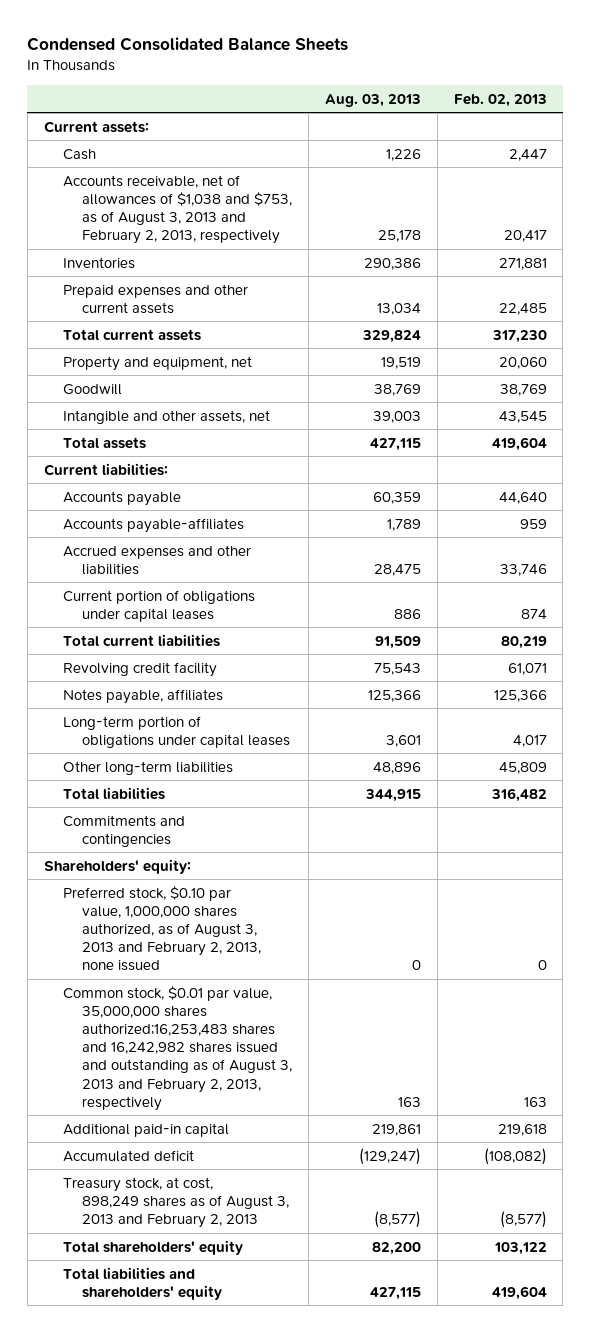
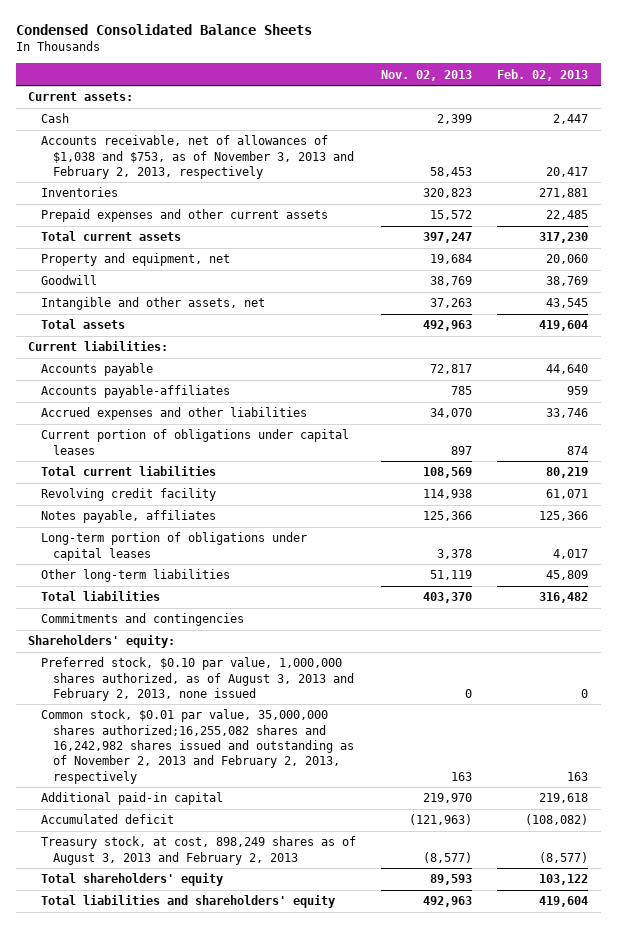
[324,93,421,107] Aug. 03, 2013 -> none
none -> [380,69,472,81] Nov. 02, 2013
[63,174,293,245] Accounts receivable, net of allowances of $1,038 and $753, as of August 3, 2013 and February 2, 2013, respectively -> [40,135,354,180] Accounts receivable, net of allowances of $1,038 and $753, as of November 3, 2013 and February 2, 2013, respectively
[63,985,293,1111] Common stock, $0.01 par value, 35,000,000 shares authorized;16,253,483 shares and 16,242,982 shares issued and outstanding as of August 3, 2013 and February 2, 2013, respectively -> [40,709,354,784] Common stock, $0.01 par value, 35,000,000 shares authorized;16,255,082 shares and 16,242,982 shares issued and outstanding as of November 2, 2013 and February 2, 2013, respectively

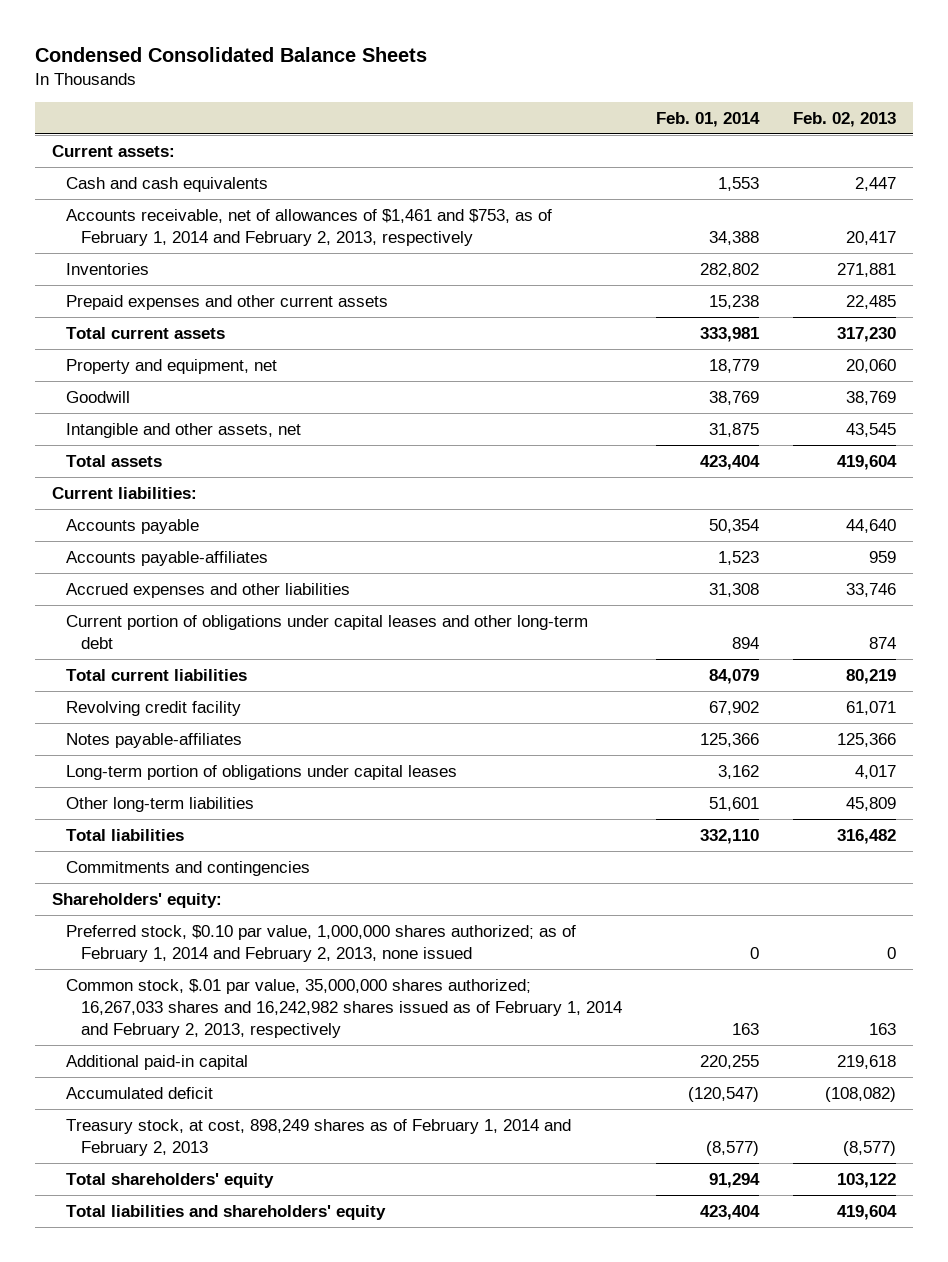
[380,69,472,81] Nov. 02, 2013 -> none
none -> [656,111,761,127] Feb. 01, 2014
[40,113,69,124] Cash -> [66,176,269,192] Cash and cash equivalents
[40,135,354,180] Accounts receivable, net of allowances of $1,038 and $753, as of November 3, 2013 and February 2, 2013, respectively -> [66,208,553,246] Accounts receivable, net of allowances of $1,461 and $753, as of February 1, 2014 and February 2, 2013, respectively
[40,429,349,455] Current portion of obligations under capital leases -> [66,614,589,649] Current portion of obligations under capital leases and other long-term debt
[40,510,216,524] Notes payable, affiliates -> [66,732,243,748] Notes payable-affiliates
[40,657,354,702] Preferred stock, $0.10 par value, 1,000,000 shares authorized, as of August 3, 2013 and February 2, 2013, none issued -> [66,924,577,962] Preferred stock, $0.10 par value, 1,000,000 shares authorized; as of February 1, 2014 and February 2, 2013, none issued
[40,709,354,784] Common stock, $0.01 par value, 35,000,000 shares authorized;16,255,082 shares and 16,242,982 shares issued and outstanding as of November 2, 2013 and February 2, 2013, respectively -> [66,978,622,1039] Common stock, $.01 par value, 35,000,000 shares authorized; 16,267,033 shares and 16,242,982 shares issued as of February 1, 2014 and February 2, 2013, respectively
[40,836,356,865] Treasury stock, at cost, 898,249 shares as of August 3, 2013 and February 2, 2013 -> [66,1118,572,1156] Treasury stock, at cost, 898,249 shares as of February 1, 2014 and February 2, 2013

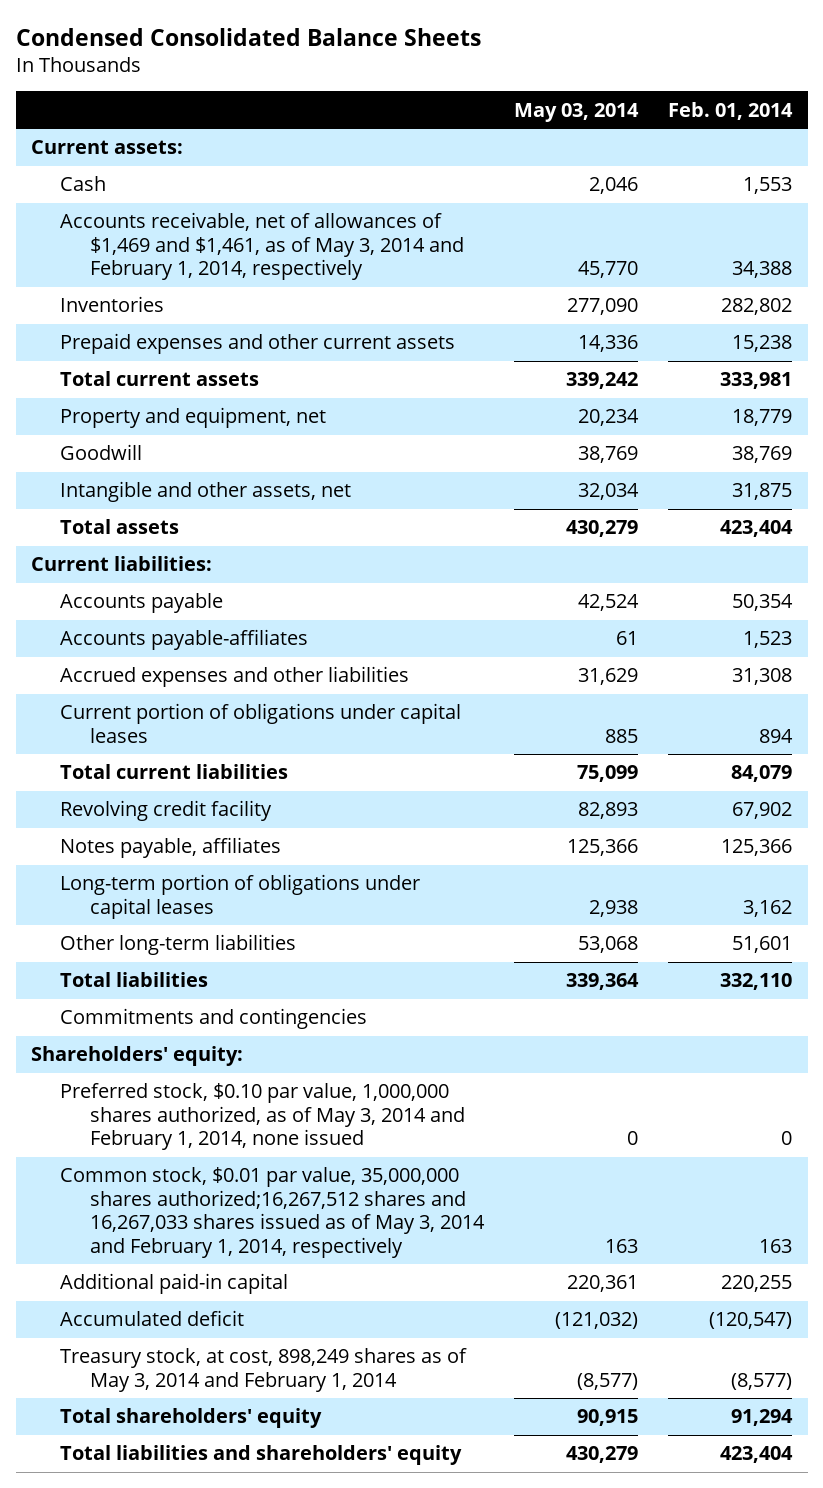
[793,111,897,127] Feb. 02, 2013 -> none
none -> [514,102,640,122] May 03, 2014
[66,176,269,192] Cash and cash equivalents -> [60,176,107,192] Cash
[66,208,553,246] Accounts receivable, net of allowances of $1,461 and $753, as of February 1, 2014 and February 2, 2013, respectively -> [60,212,464,281] Accounts receivable, net of allowances of $1,469 and $1,461, as of May 3, 2014 and February 1, 2014, respectively
[66,614,589,649] Current portion of obligations under capital leases and other long-term debt -> [60,703,462,743] Current portion of obligations under capital leases
[66,732,243,748] Notes payable-affiliates -> [60,837,282,859] Notes payable, affiliates
[66,924,577,962] Preferred stock, $0.10 par value, 1,000,000 shares authorized; as of February 1, 2014 and February 2, 2013, none issued -> [60,1083,465,1151] Preferred stock, $0.10 par value, 1,000,000 shares authorized, as of May 3, 2014 and February 1, 2014, none issued
[66,978,622,1039] Common stock, $.01 par value, 35,000,000 shares authorized; 16,267,033 shares and 16,242,982 shares issued as of February 1, 2014 and February 2, 2013, respectively -> [60,1167,485,1258] Common stock, $0.01 par value, 35,000,000 shares authorized;16,267,512 shares and 16,267,033 shares issued as of May 3, 2014 and February 1, 2014, respectively
[66,1118,572,1156] Treasury stock, at cost, 898,249 shares as of February 1, 2014 and February 2, 2013 -> [60,1348,468,1392] Treasury stock, at cost, 898,249 shares as of May 3, 2014 and February 1, 2014

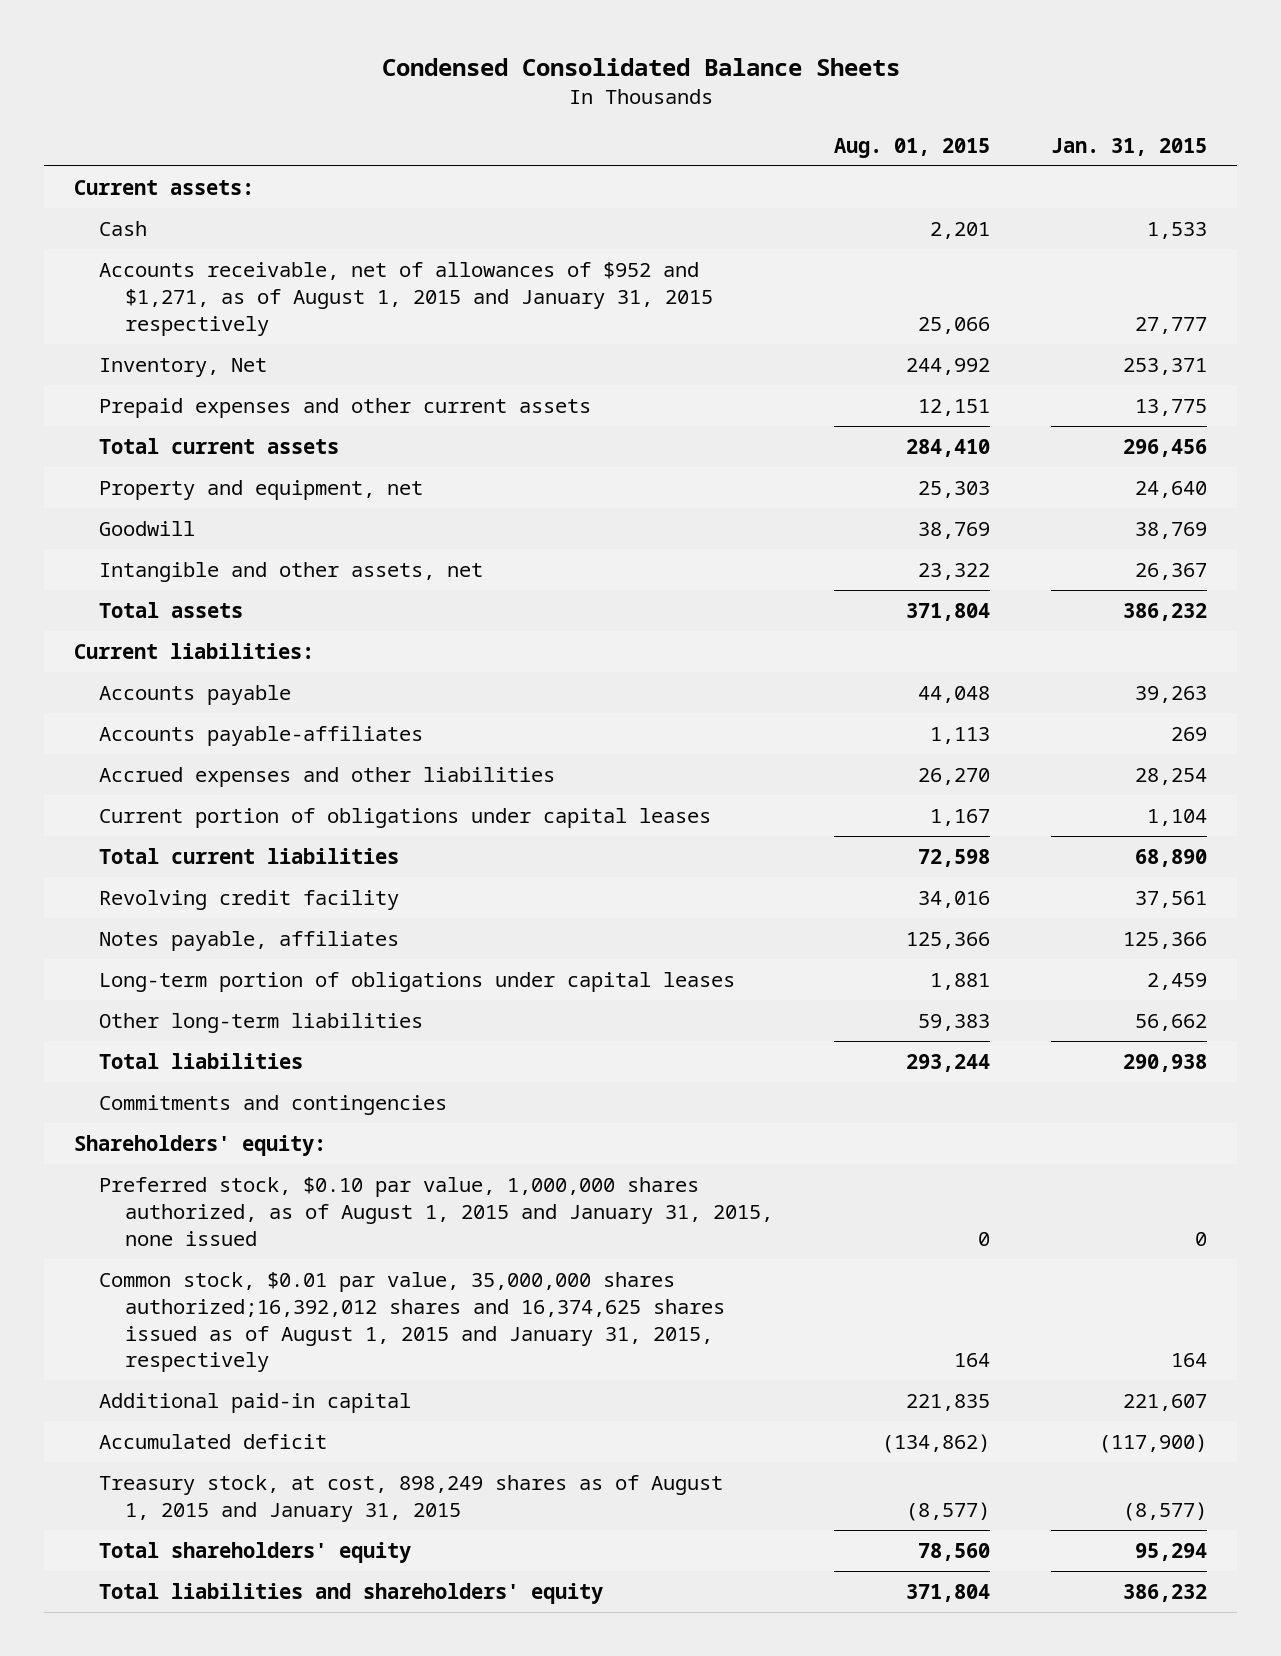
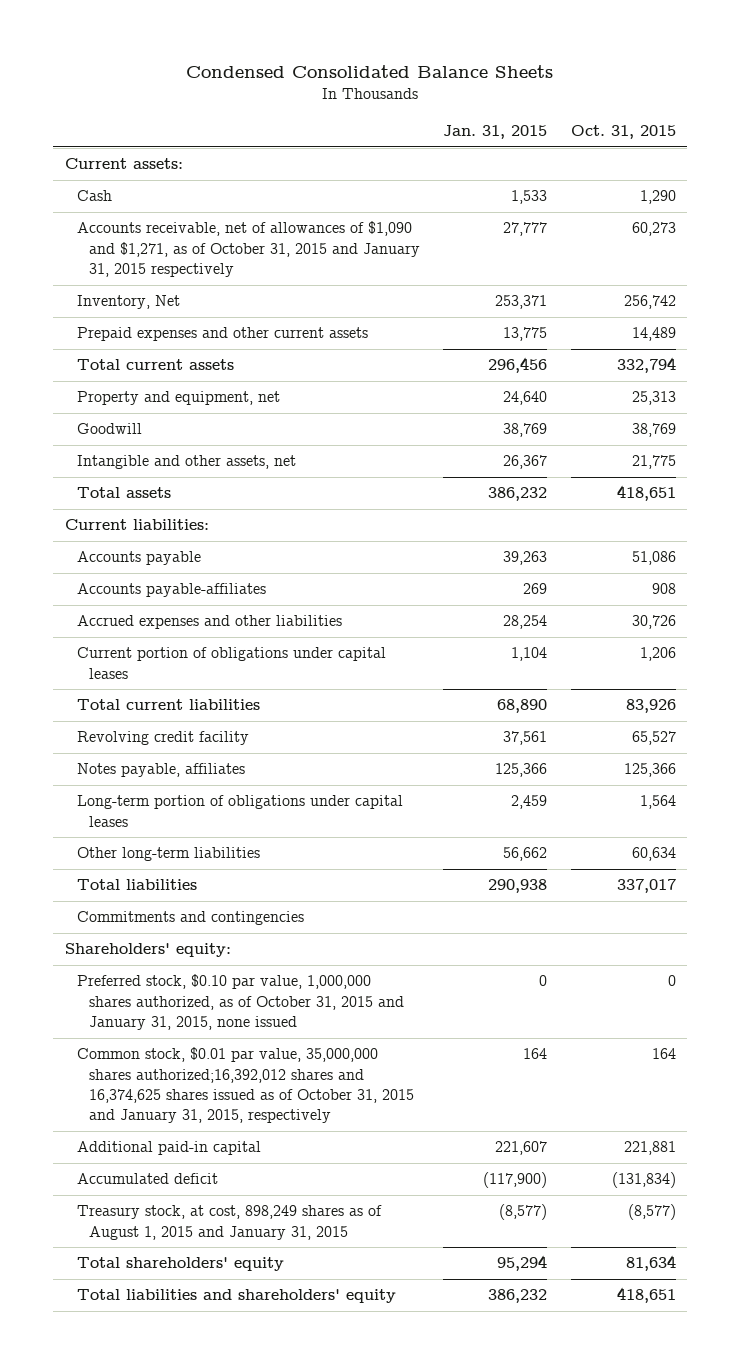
[833,137,990,158] Aug. 01, 2015 -> none
none -> [570,125,676,140] Oct. 31, 2015
[99,261,713,336] Accounts receivable, net of allowances of $952 and $1,271, as of August 1, 2015 and January 31, 2015 respectively -> [77,221,421,278] Accounts receivable, net of allowances of $1,090 and $1,271, as of October 31, 2015 and January 31, 2015 respectively
[99,1176,773,1246] Preferred stock, $0.10 par value, 1,000,000 shares authorized, as of August 1, 2015 and January 31, 2015, none issued -> [77,974,405,1031] Preferred stock, $0.10 par value, 1,000,000 shares authorized, as of October 31, 2015 and January 31, 2015, none issued
[99,1271,725,1373] Common stock, $0.01 par value, 35,000,000 shares authorized;16,392,012 shares and 16,374,625 shares issued as of August 1, 2015 and January 31, 2015, respectively -> [77,1047,415,1124] Common stock, $0.01 par value, 35,000,000 shares authorized;16,392,012 shares and 16,374,625 shares issued as of October 31, 2015 and January 31, 2015, respectively

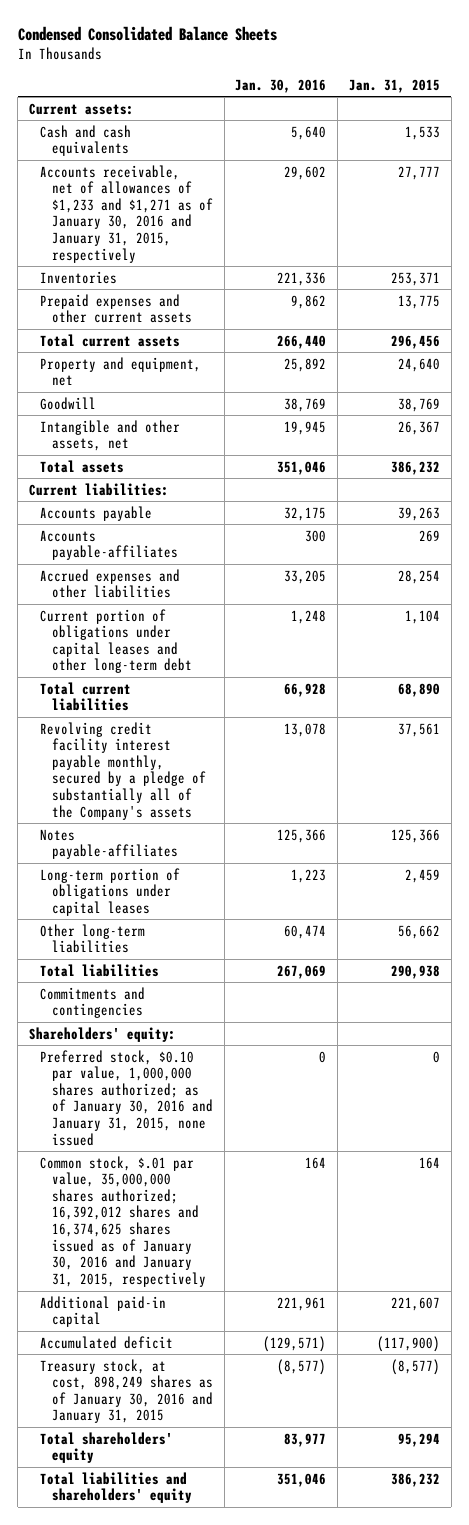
[570,125,676,140] Oct. 31, 2015 -> none
none -> [235,78,327,93] Jan. 30, 2016
[77,190,113,202] Cash -> [40,124,132,157] Cash and cash equivalents
[77,221,421,278] Accounts receivable, net of allowances of $1,090 and $1,271, as of October 31, 2015 and January 31, 2015 respectively -> [40,164,214,263] Accounts receivable, net of allowances of $1,233 and $1,271 as of January 30, 2016 and January 31, 2015, respectively
[77,295,181,310] Inventory, Net -> [40,270,118,284] Inventories
[77,647,387,679] Current portion of obligations under capital leases -> [40,608,193,674] Current portion of obligations under capital leases and other long-term debt
[77,731,250,746] Revolving credit facility -> [40,721,207,820] Revolving credit facility interest payable monthly, secured by a pledge of substantially all of the Company's assets
[77,763,246,778] Notes payable, affiliates -> [40,828,179,860] Notes payable-affiliates
[77,974,405,1031] Preferred stock, $0.10 par value, 1,000,000 shares authorized, as of October 31, 2015 and January 31, 2015, none issued -> [40,1049,214,1146] Preferred stock, $0.10 par value, 1,000,000 shares authorized; as of January 30, 2016 and January 31, 2015, none issued
[77,1047,415,1124] Common stock, $0.01 par value, 35,000,000 shares authorized;16,392,012 shares and 16,374,625 shares issued as of October 31, 2015 and January 31, 2015, respectively -> [40,1155,207,1287] Common stock, $.01 par value, 35,000,000 shares authorized; 16,392,012 shares and 16,374,625 shares issued as of January 30, 2016 and January 31, 2015, respectively
[77,1205,383,1240] Treasury stock, at cost, 898,249 shares as of August 1, 2015 and January 31, 2015 -> [40,1358,214,1424] Treasury stock, at cost, 898,249 shares as of January 30, 2016 and January 31, 2015

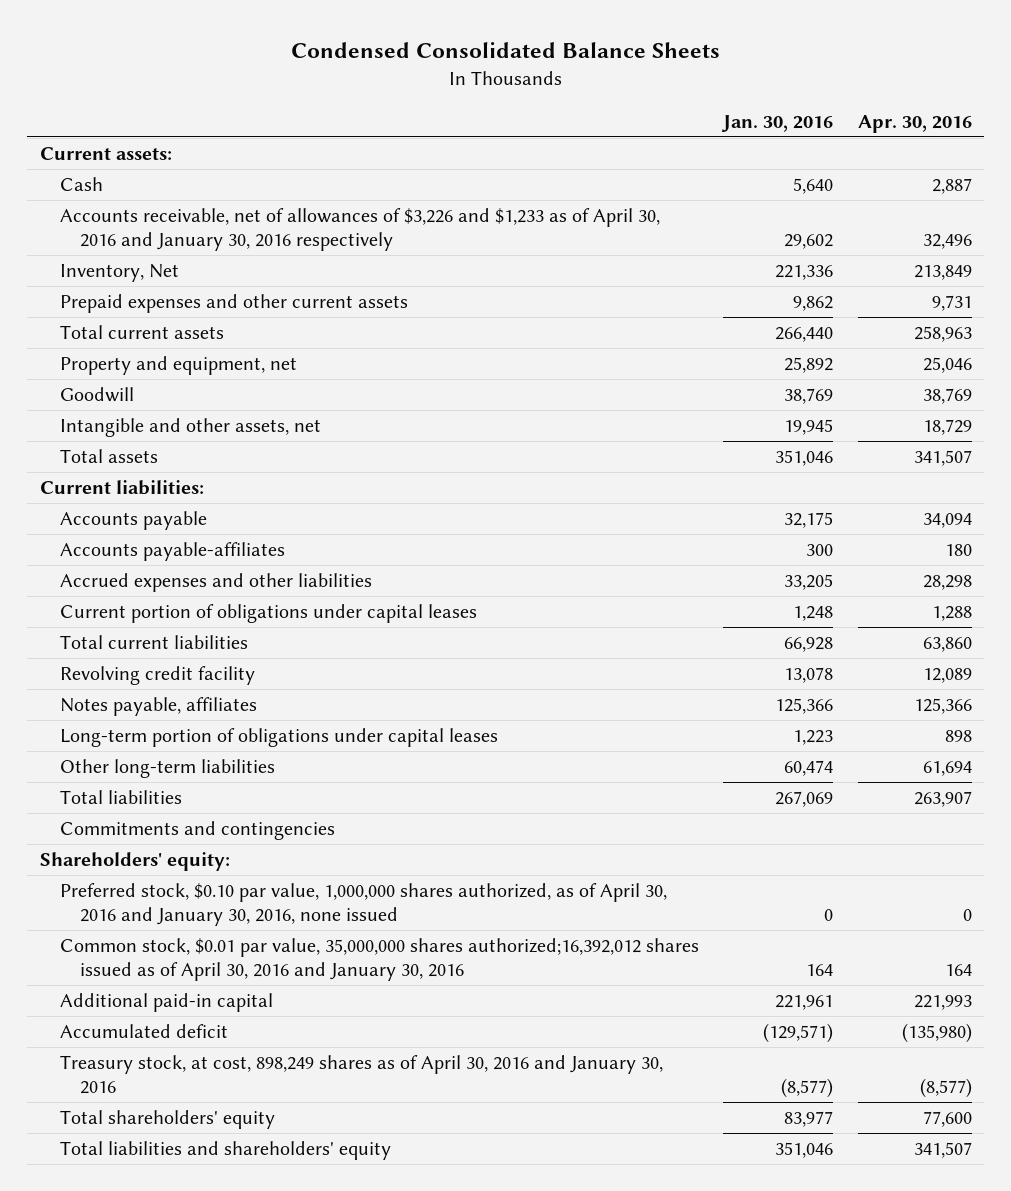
[348,78,440,93] Jan. 31, 2015 -> none
none -> [857,114,972,133] Apr. 30, 2016
[40,124,132,157] Cash and cash equivalents -> [59,177,103,192] Cash
[40,164,214,263] Accounts receivable, net of allowances of $1,233 and $1,271 as of January 30, 2016 and January 31, 2015, respectively -> [59,208,660,251] Accounts receivable, net of allowances of $3,226 and $1,233 as of April 30, 2016 and January 30, 2016 respectively
[40,270,118,284] Inventories -> [59,264,179,283] Inventory, Net
[40,608,193,674] Current portion of obligations under capital leases and other long-term debt -> [59,604,477,624] Current portion of obligations under capital leases
[40,721,207,820] Revolving credit facility interest payable monthly, secured by a pledge of substantially all of the Company's assets -> [59,666,255,686] Revolving credit facility
[40,828,179,860] Notes payable-affiliates -> [59,697,257,717] Notes payable, affiliates
[40,1049,214,1146] Preferred stock, $0.10 par value, 1,000,000 shares authorized; as of January 30, 2016 and January 31, 2015, none issued -> [59,883,667,926] Preferred stock, $0.10 par value, 1,000,000 shares authorized, as of April 30, 2016 and January 30, 2016, none issued
[40,1155,207,1287] Common stock, $.01 par value, 35,000,000 shares authorized; 16,392,012 shares and 16,374,625 shares issued as of January 30, 2016 and January 31, 2015, respectively -> [59,938,699,981] Common stock, $0.01 par value, 35,000,000 shares authorized;16,392,012 shares issued as of April 30, 2016 and January 30, 2016
[40,1358,214,1424] Treasury stock, at cost, 898,249 shares as of January 30, 2016 and January 31, 2015 -> [59,1055,663,1094] Treasury stock, at cost, 898,249 shares as of April 30, 2016 and January 30, 2016

